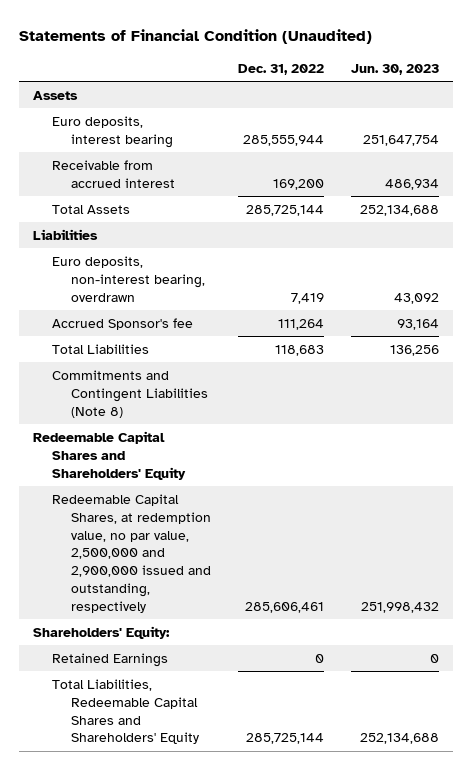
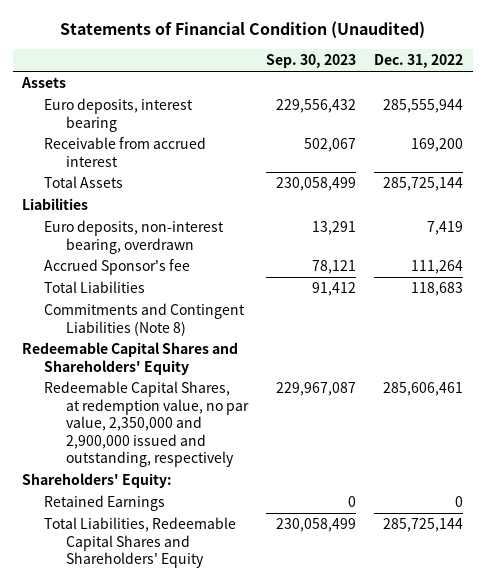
[351,63,440,75] Jun. 30, 2023 -> none
none -> [266,54,357,69] Sep. 30, 2023
[52,493,212,614] Redeemable Capital Shares, at redemption value, no par value, 2,500,000 and 2,900,000 issued and outstanding, respectively -> [44,381,249,468] Redeemable Capital Shares, at redemption value, no par value, 2,350,000 and 2,900,000 issued and outstanding, respectively

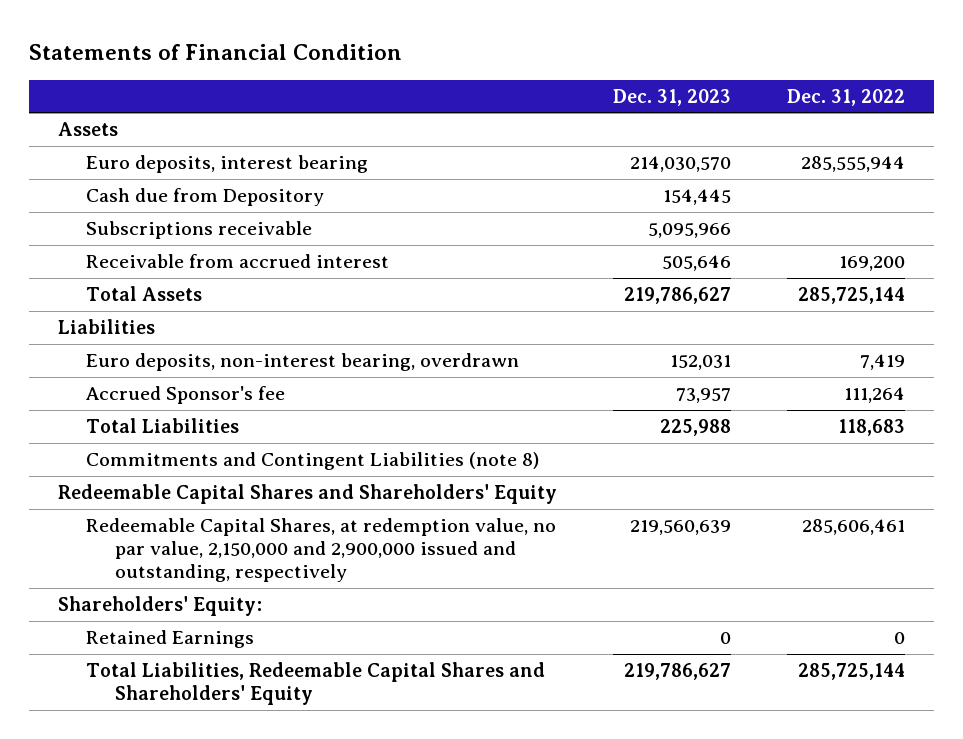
[59,21,425,39] Statements of Financial Condition (Unaudited) -> [29,43,403,60] Statements of Financial Condition
[266,54,357,69] Sep. 30, 2023 -> none
none -> [613,88,732,106] Dec. 31, 2023
none -> [86,188,325,207] Cash due from Depository
none -> [86,221,313,240] Subscriptions receivable
[44,303,246,336] Commitments and Contingent Liabilities (Note 8) -> [86,452,540,471] Commitments and Contingent Liabilities (note 8)
[44,381,249,468] Redeemable Capital Shares, at redemption value, no par value, 2,350,000 and 2,900,000 issued and outstanding, respectively -> [86,518,557,583] Redeemable Capital Shares, at redemption value, no par value, 2,150,000 and 2,900,000 issued and outstanding, respectively

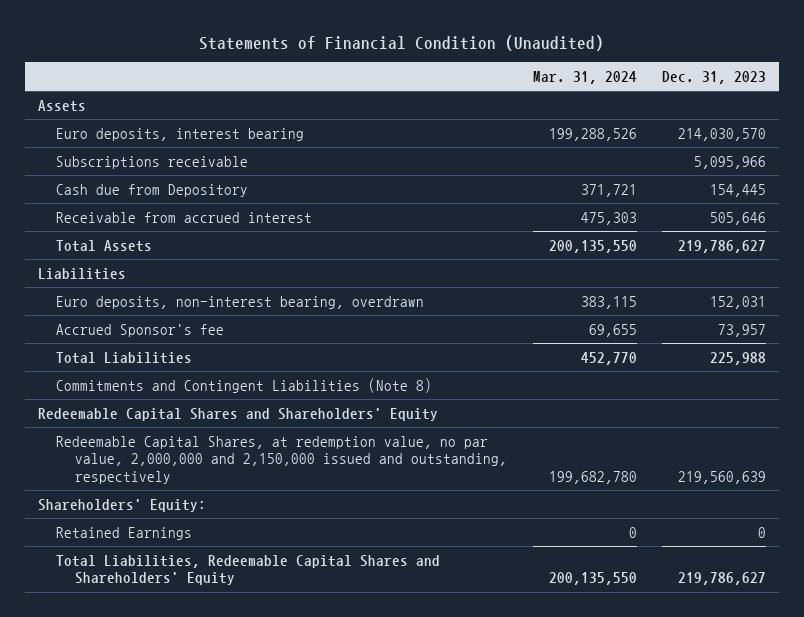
[29,43,403,60] Statements of Financial Condition -> [199,34,605,51] Statements of Financial Condition (Unaudited)
[787,88,906,106] Dec. 31, 2022 -> none
none -> [532,71,637,85] Mar. 31, 2024
[86,188,325,207] Cash due from Depository -> [56,183,249,197] Cash due from Depository
[86,452,540,471] Commitments and Contingent Liabilities (note 8) -> [56,377,433,393] Commitments and Contingent Liabilities (Note 8)
[86,518,557,583] Redeemable Capital Shares, at redemption value, no par value, 2,150,000 and 2,900,000 issued and outstanding, respectively -> [56,435,507,484] Redeemable Capital Shares, at redemption value, no par value, 2,000,000 and 2,150,000 issued and outstanding, respectively

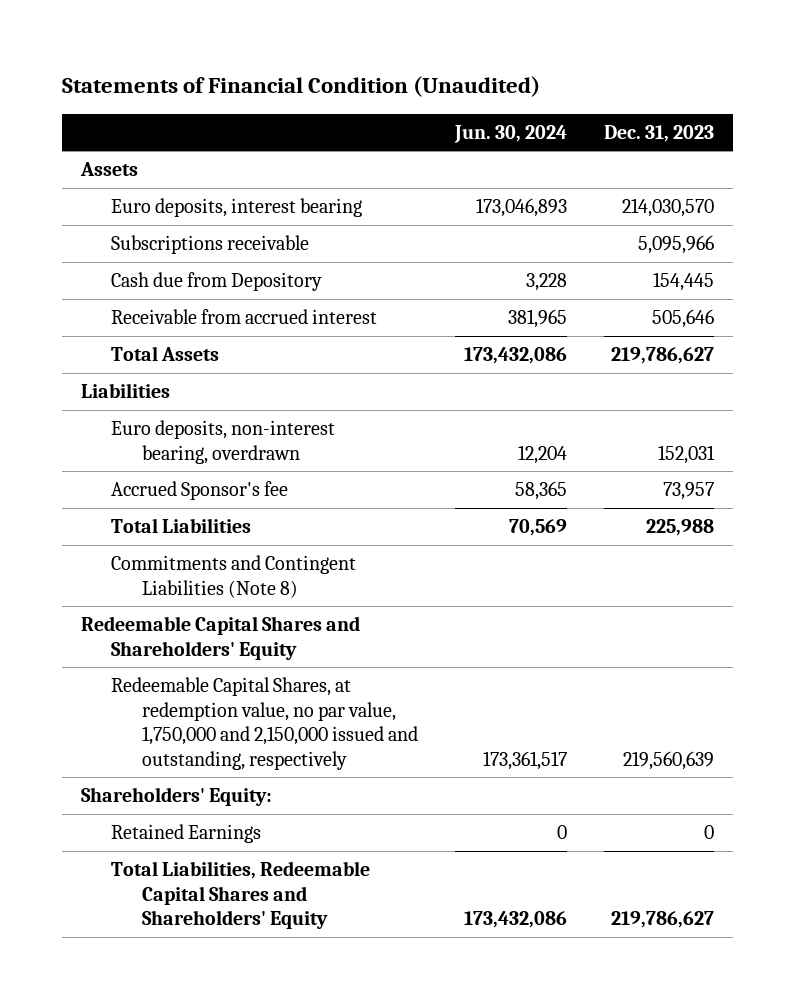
[532,71,637,85] Mar. 31, 2024 -> none
none -> [454,124,568,143] Jun. 30, 2024
[56,435,507,484] Redeemable Capital Shares, at redemption value, no par value, 2,000,000 and 2,150,000 issued and outstanding, respectively -> [111,677,419,770] Redeemable Capital Shares, at redemption value, no par value, 1,750,000 and 2,150,000 issued and outstanding, respectively

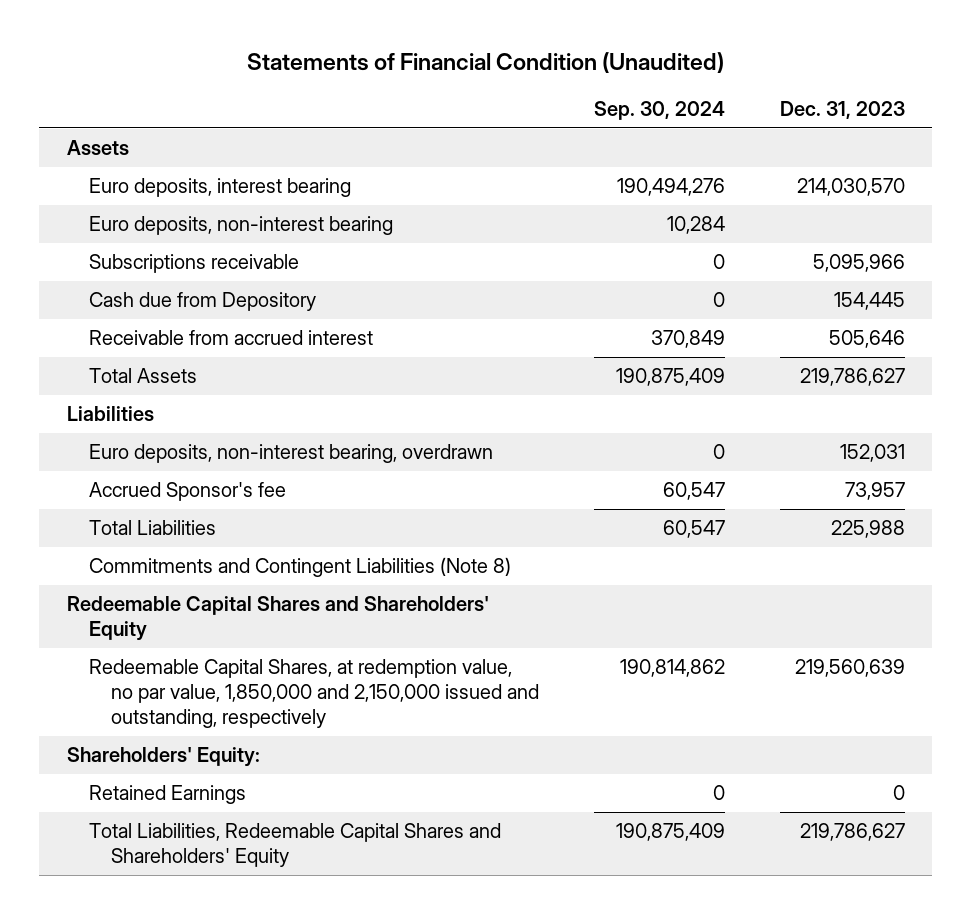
[454,124,568,143] Jun. 30, 2024 -> none
none -> [593,101,725,121] Sep. 30, 2024
none -> [88,216,393,236] Euro deposits, non-interest bearing
[111,677,419,770] Redeemable Capital Shares, at redemption value, no par value, 1,750,000 and 2,150,000 issued and outstanding, respectively -> [88,659,539,729] Redeemable Capital Shares, at redemption value, no par value, 1,850,000 and 2,150,000 issued and outstanding, respectively

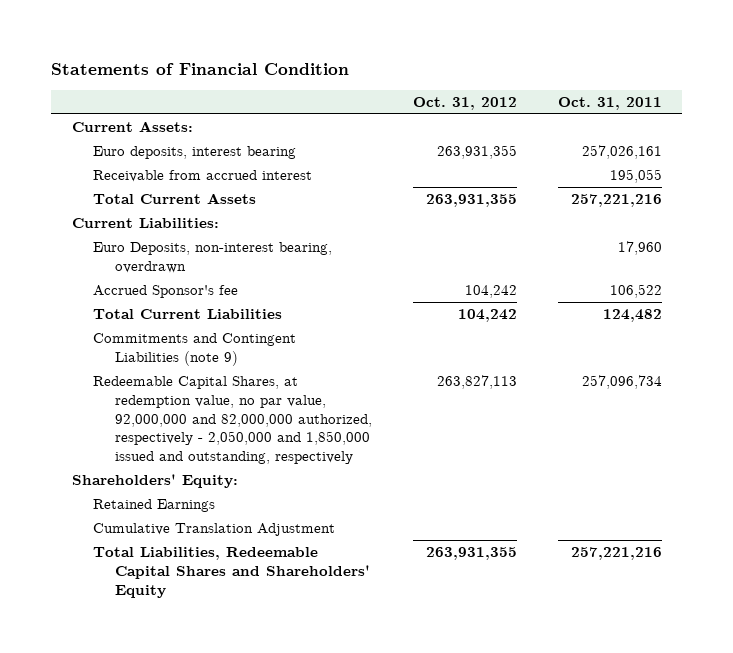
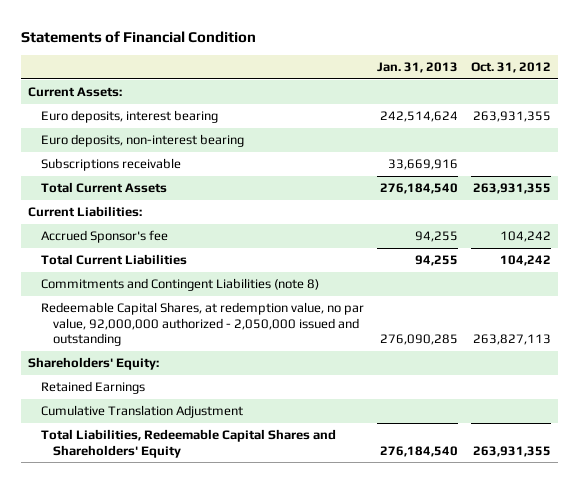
[557,96,662,110] Oct. 31, 2011 -> none
none -> [376,62,458,74] Jan. 31, 2013
[93,170,313,183] Receivable from accrued interest -> none
none -> [40,134,244,148] Euro deposits, non-interest bearing
none -> [40,158,181,172] Subscriptions receivable
[93,242,333,273] Euro Deposits, non-interest bearing, overdrawn -> none
[93,333,297,366] Commitments and Contingent Liabilities (note 9) -> [40,278,319,292] Commitments and Contingent Liabilities (note 8)
[93,376,372,465] Redeemable Capital Shares, at redemption value, no par value, 92,000,000 and 82,000,000 authorized, respectively - 2,050,000 and 1,850,000 issued and outstanding, respectively -> [40,302,364,347] Redeemable Capital Shares, at redemption value, no par value, 92,000,000 authorized - 2,050,000 issued and outstanding

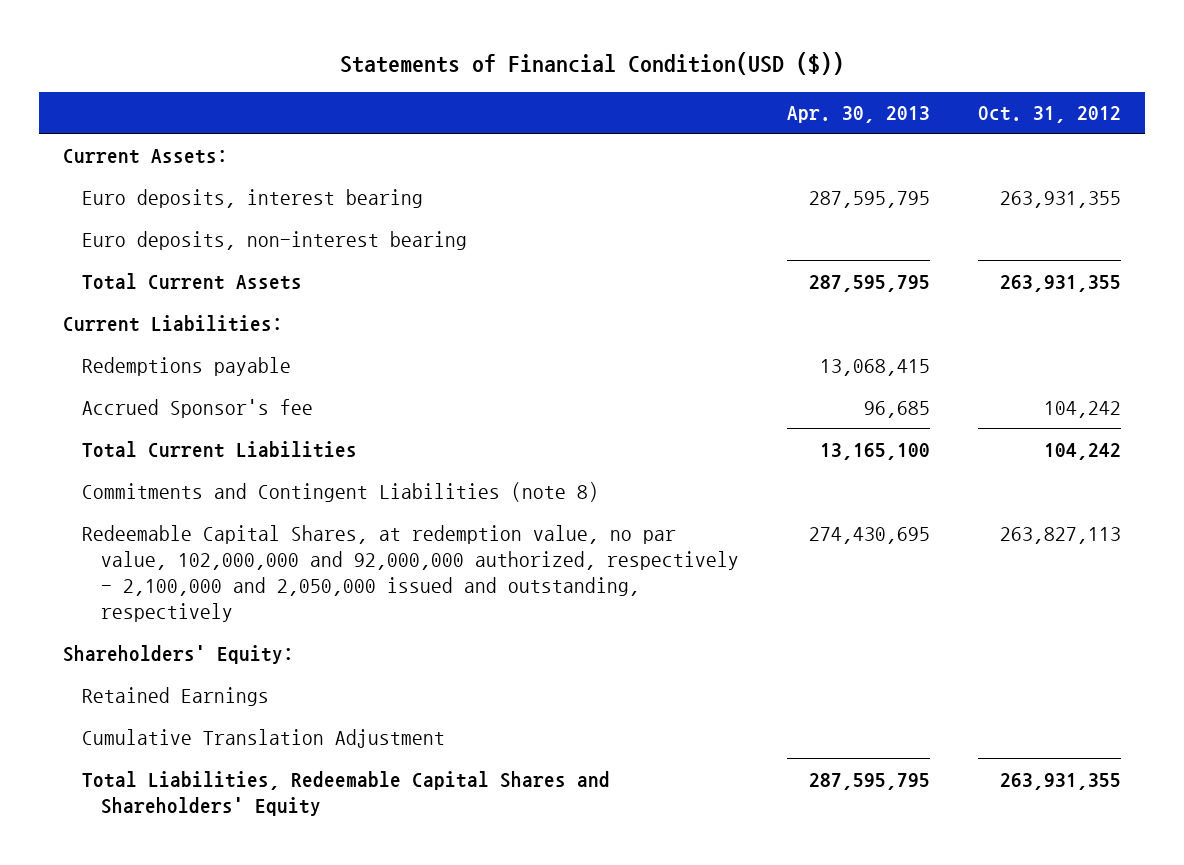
[21,30,257,43] Statements of Financial Condition -> [339,51,844,75] Statements of Financial Condition(USD ($))
[376,62,458,74] Jan. 31, 2013 -> none
none -> [787,106,931,124] Apr. 30, 2013
[40,158,181,172] Subscriptions receivable -> none
none -> [82,356,292,376] Redemptions payable
[40,302,364,347] Redeemable Capital Shares, at redemption value, no par value, 92,000,000 authorized - 2,050,000 issued and outstanding -> [82,524,740,622] Redeemable Capital Shares, at redemption value, no par value, 102,000,000 and 92,000,000 authorized, respectively - 2,100,000 and 2,050,000 issued and outstanding, respectively

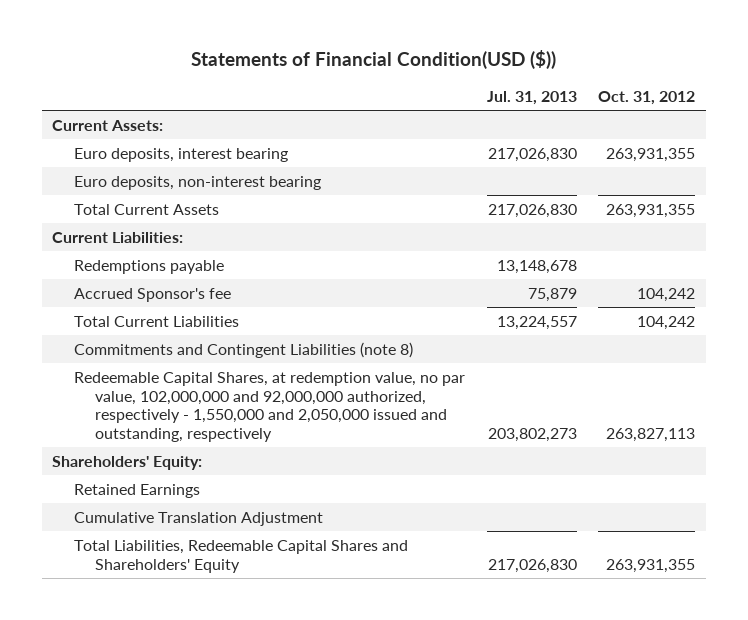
[787,106,931,124] Apr. 30, 2013 -> none
none -> [486,90,577,105] Jul. 31, 2013
[82,524,740,622] Redeemable Capital Shares, at redemption value, no par value, 102,000,000 and 92,000,000 authorized, respectively - 2,100,000 and 2,050,000 issued and outstanding, respectively -> [73,371,465,443] Redeemable Capital Shares, at redemption value, no par value, 102,000,000 and 92,000,000 authorized, respectively - 1,550,000 and 2,050,000 issued and outstanding, respectively

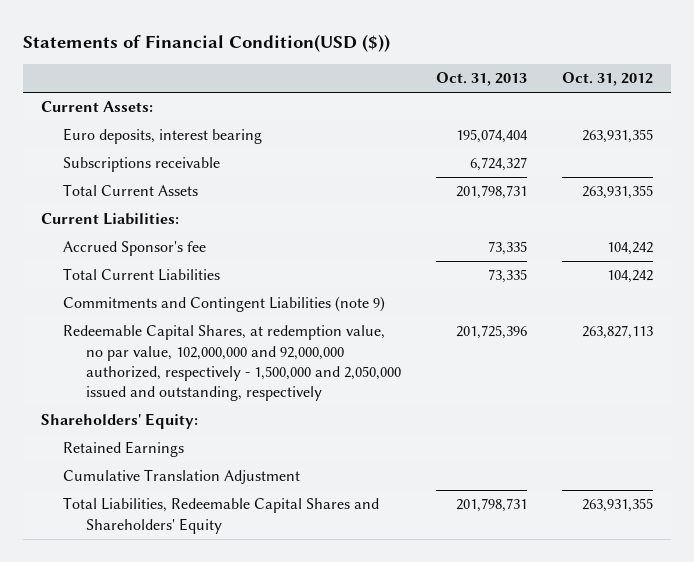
[486,90,577,105] Jul. 31, 2013 -> none
none -> [435,71,527,86] Oct. 31, 2013
[73,175,321,190] Euro deposits, non-interest bearing -> none
none -> [63,157,221,173] Subscriptions receivable
[73,259,224,274] Redemptions payable -> none
[73,341,413,358] Commitments and Contingent Liabilities (note 8) -> [63,296,386,313] Commitments and Contingent Liabilities (note 9)
[73,371,465,443] Redeemable Capital Shares, at redemption value, no par value, 102,000,000 and 92,000,000 authorized, respectively - 1,550,000 and 2,050,000 issued and outstanding, respectively -> [63,325,401,401] Redeemable Capital Shares, at redemption value, no par value, 102,000,000 and 92,000,000 authorized, respectively - 1,500,000 and 2,050,000 issued and outstanding, respectively

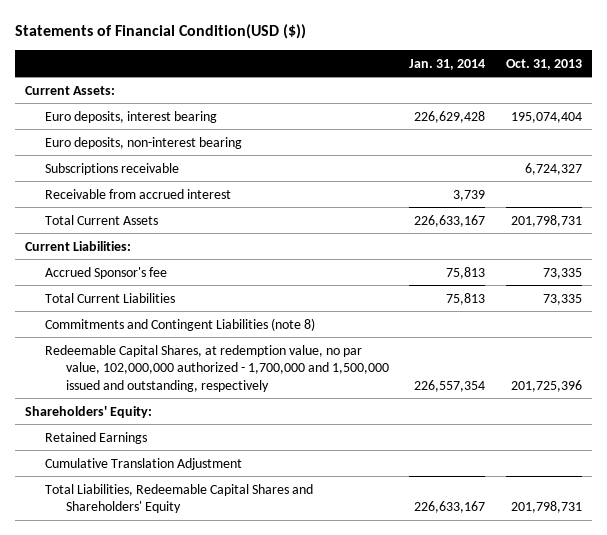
[562,71,654,86] Oct. 31, 2012 -> none
none -> [409,58,486,70] Jan. 31, 2014
none -> [45,136,243,149] Euro deposits, non-interest bearing
none -> [45,188,232,199] Receivable from accrued interest
[63,296,386,313] Commitments and Contingent Liabilities (note 9) -> [45,317,316,331] Commitments and Contingent Liabilities (note 8)
[63,325,401,401] Redeemable Capital Shares, at redemption value, no par value, 102,000,000 and 92,000,000 authorized, respectively - 1,500,000 and 2,050,000 issued and outstanding, respectively -> [45,344,389,392] Redeemable Capital Shares, at redemption value, no par value, 102,000,000 authorized - 1,700,000 and 1,500,000 issued and outstanding, respectively

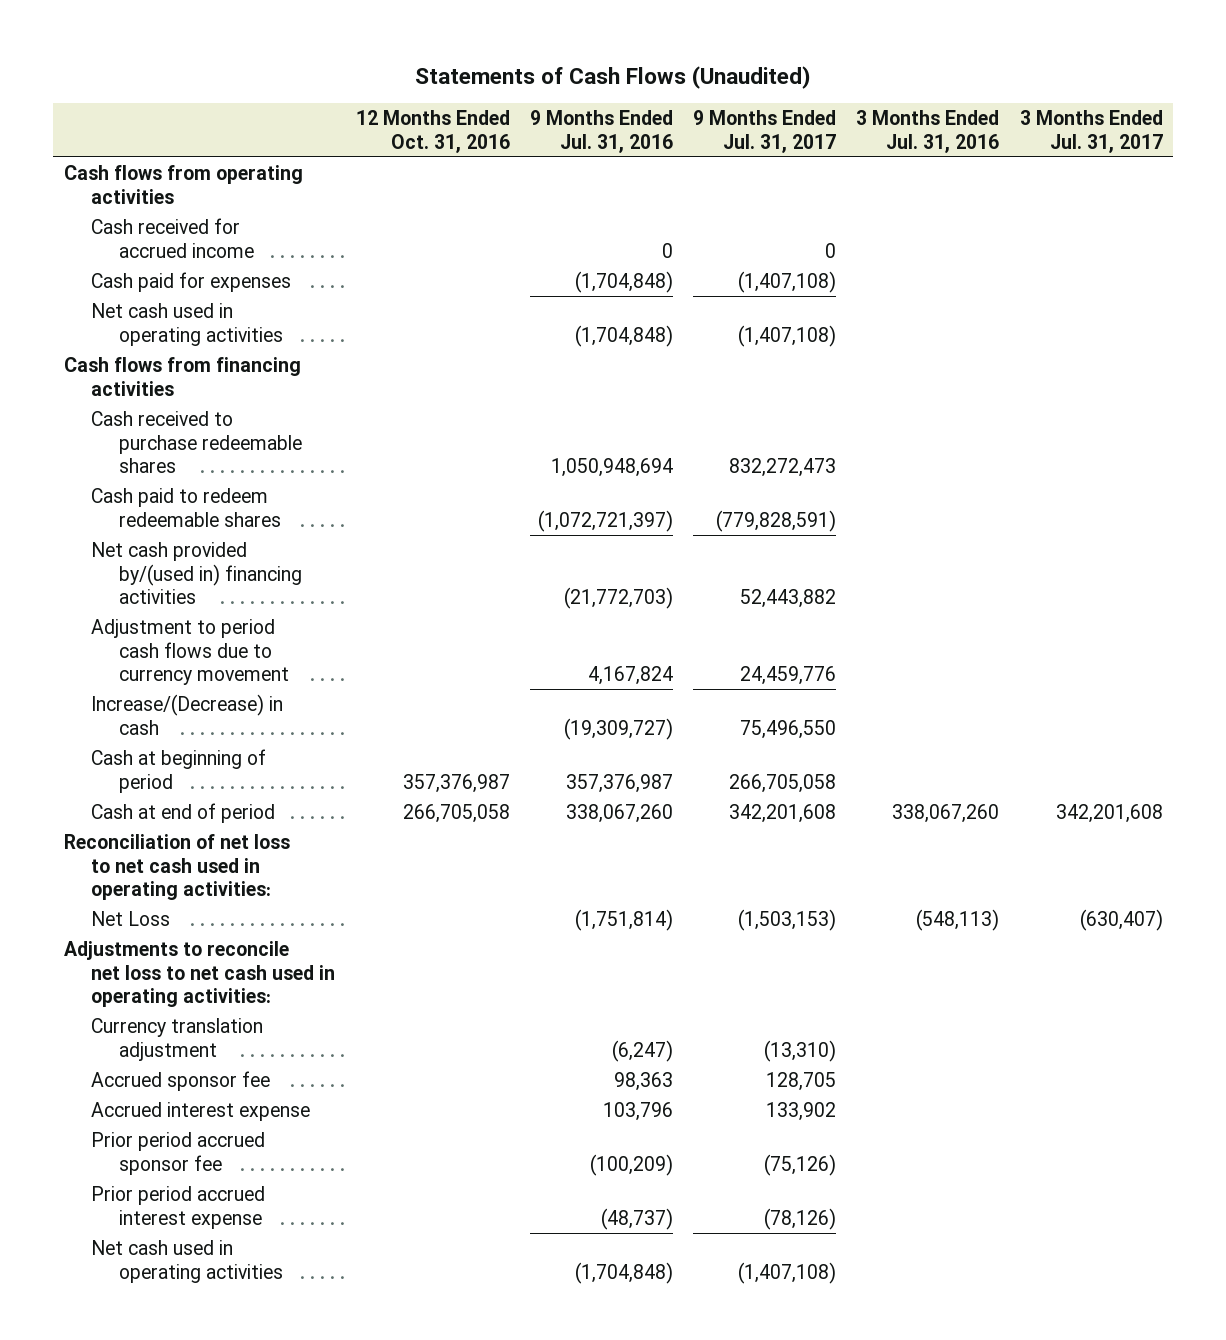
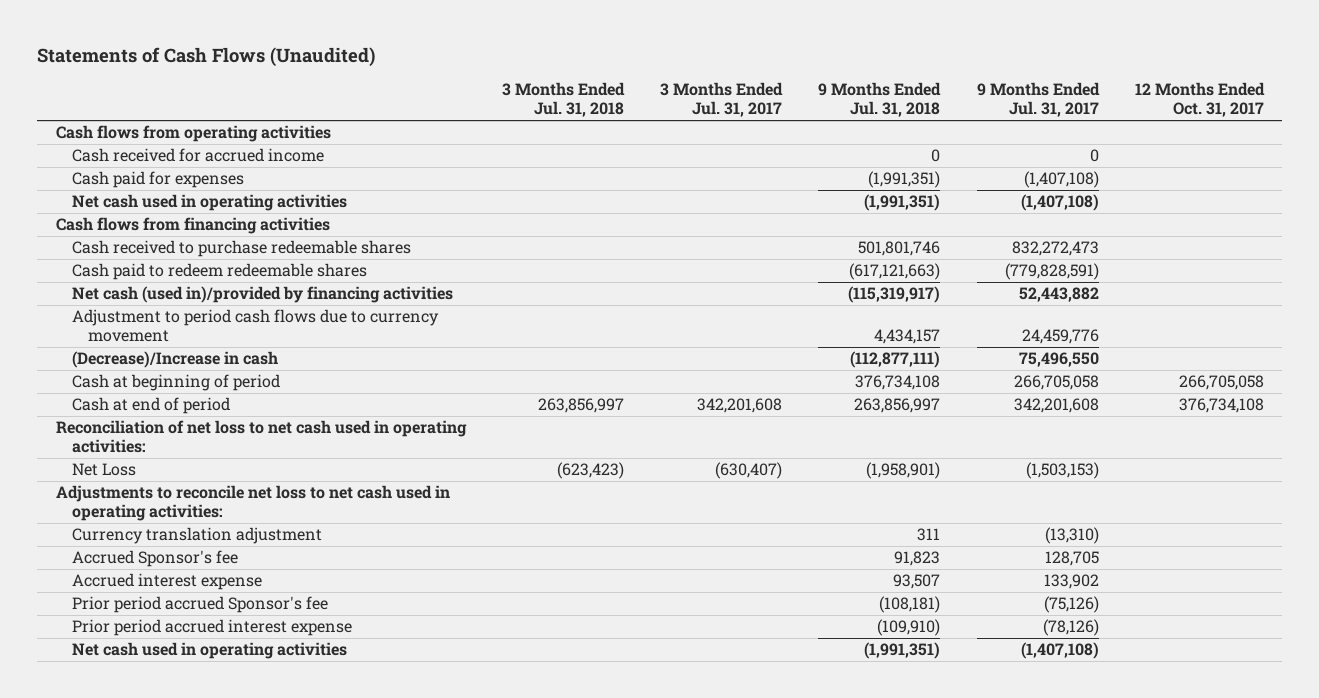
[355,110,510,153] 12 Months Ended Oct. 31, 2016 -> none
[529,110,673,153] 9 Months Ended Jul. 31, 2016 -> none
[856,110,1000,153] 3 Months Ended Jul. 31, 2016 -> none
none -> [501,82,625,118] 3 Months Ended Jul. 31, 2018
none -> [818,82,942,118] 9 Months Ended Jul. 31, 2018
none -> [1134,82,1265,118] 12 Months Ended Oct. 31, 2017
[91,541,302,605] Net cash provided by/(used in) financing activities -> [71,286,453,304] Net cash (used in)/provided by financing activities
[91,693,284,735] Increase/(Decrease) in cash -> [71,351,278,369] (Decrease)/Increase in cash
[91,1070,271,1091] Accrued sponsor fee -> [71,550,238,568] Accrued Sponsor's fee
[91,1131,266,1175] Prior period accrued sponsor fee -> [71,596,328,614] Prior period accrued Sponsor's fee

